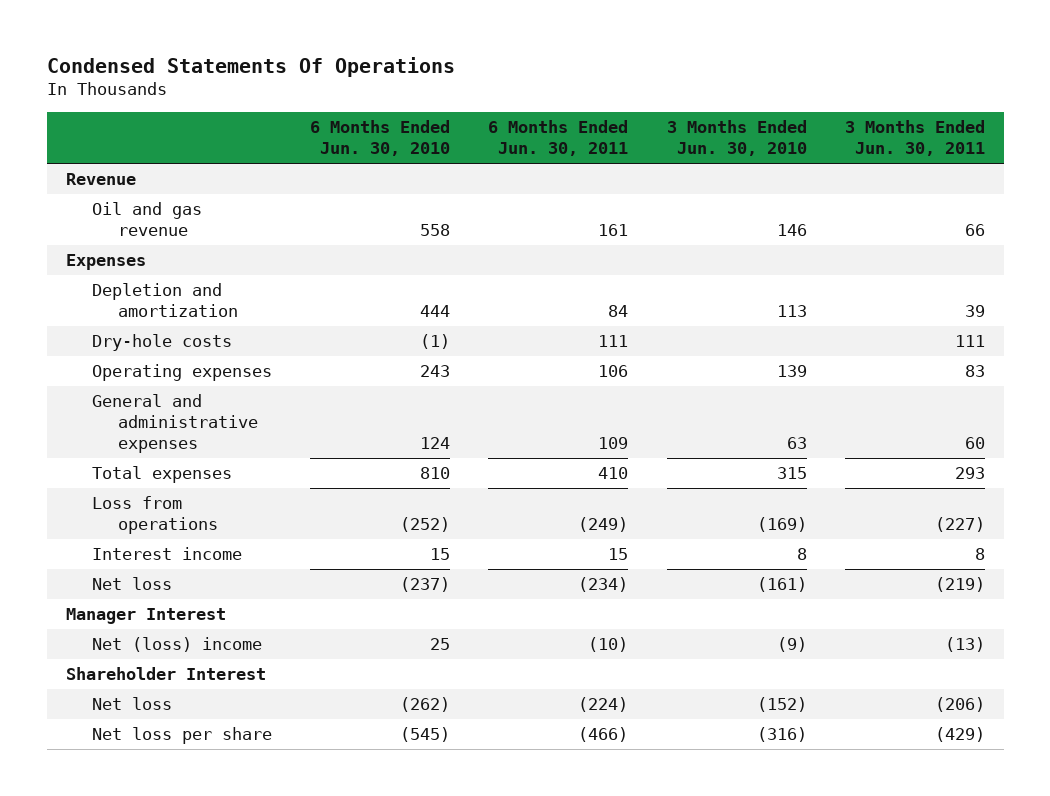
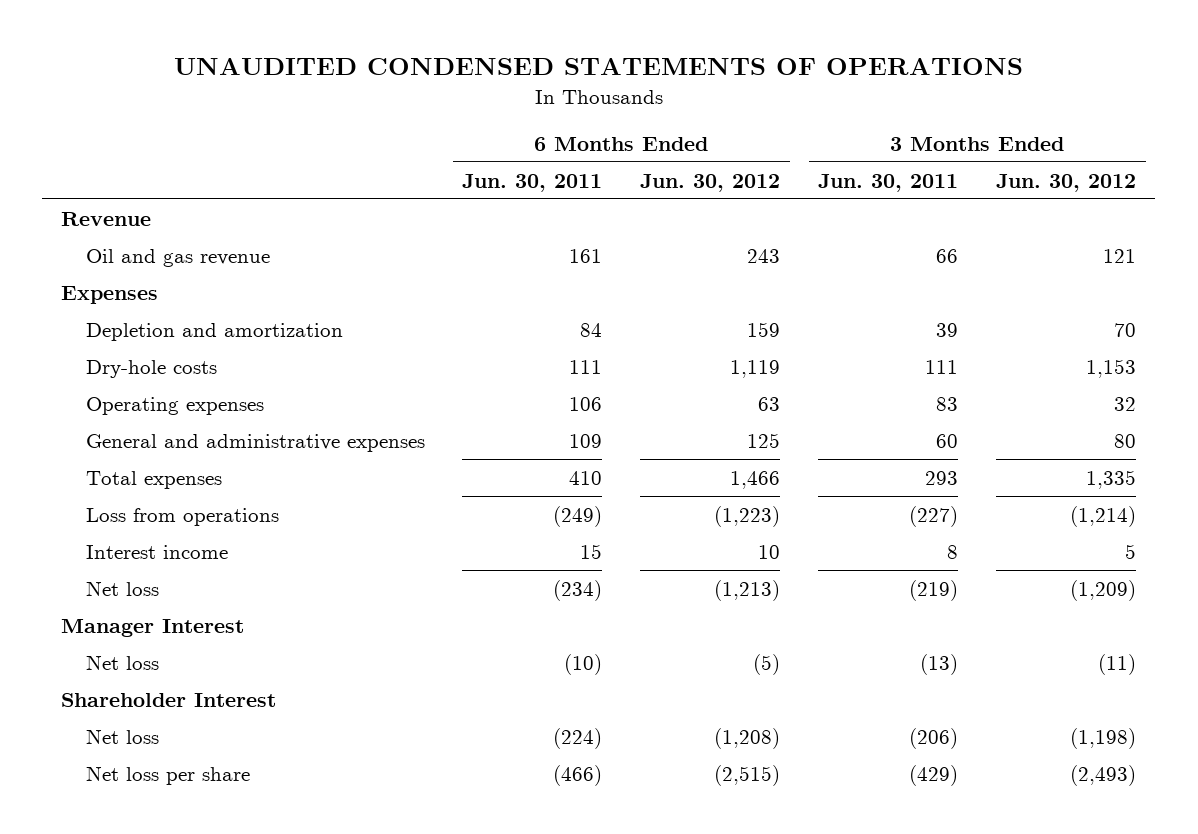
[46,56,455,77] Condensed Statements Of Operations -> [173,58,1023,76] UNAUDITED CONDENSED STATEMENTS OF OPERATIONS
[310,120,451,157] 6 Months Ended Jun. 30, 2010 -> none
[666,120,807,157] 3 Months Ended Jun. 30, 2010 -> none
none -> [640,173,781,192] Jun. 30, 2012
none -> [996,173,1137,192] Jun. 30, 2012
[91,637,262,653] Net (loss) income -> [85,654,159,670] Net loss

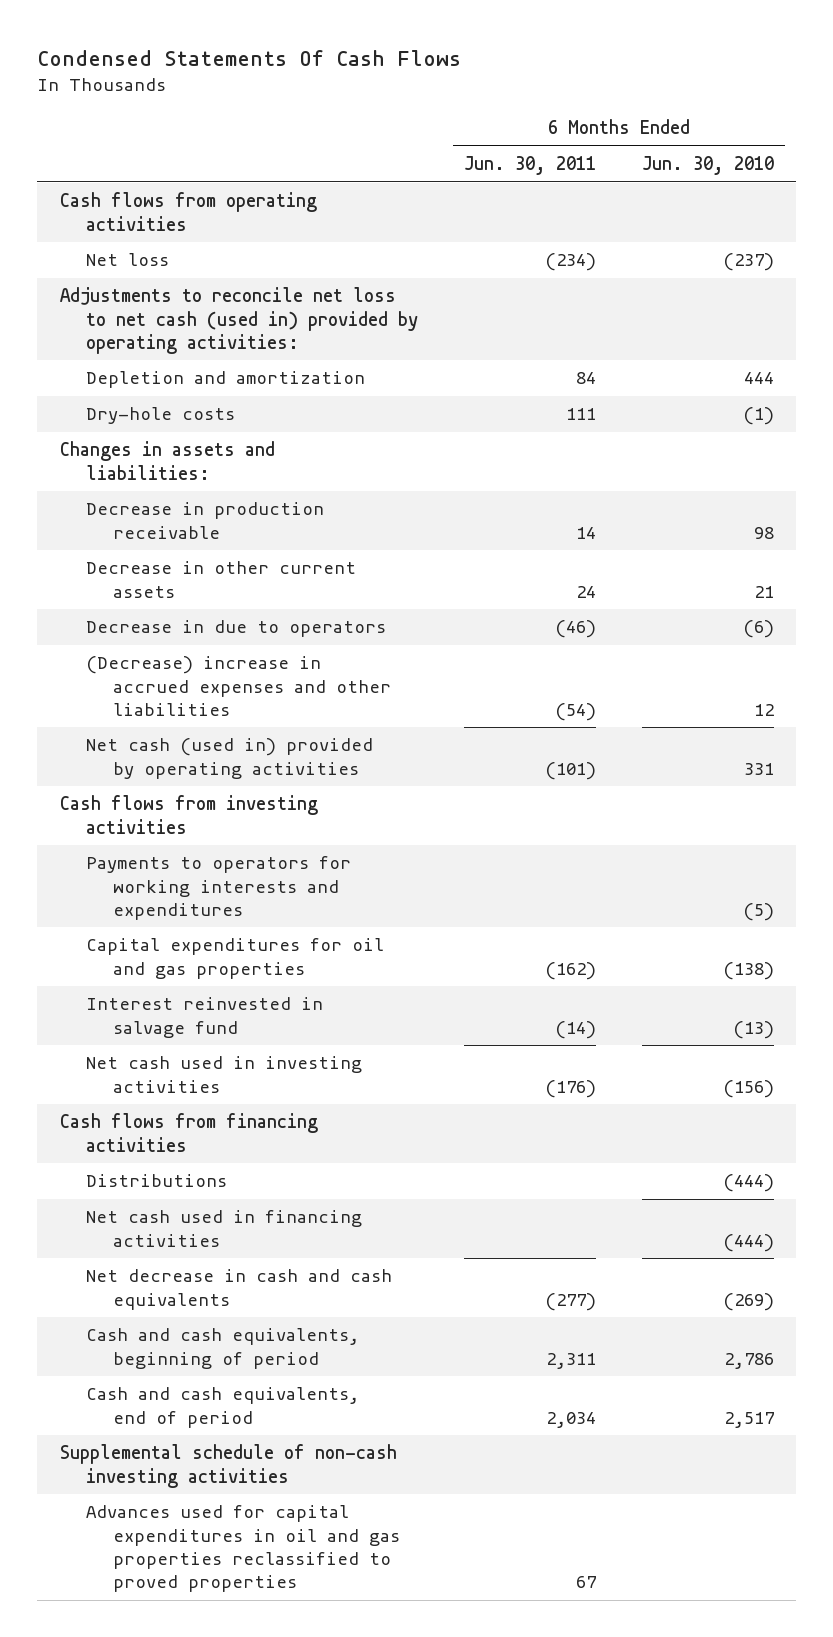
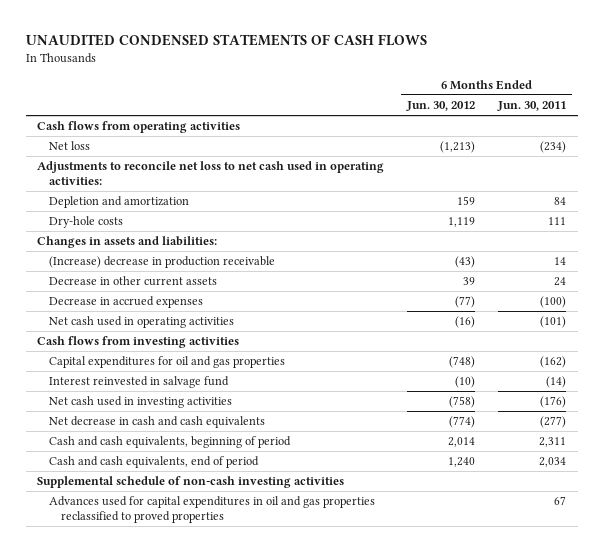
[36,50,461,67] Condensed Statements Of Cash Flows -> [25,34,427,47] UNAUDITED CONDENSED STATEMENTS OF CASH FLOWS
[641,156,774,176] Jun. 30, 2010 -> none
none -> [406,101,476,112] Jun. 30, 2012
[59,287,419,354] Adjustments to reconcile net loss to net cash (used in) provided by operating activities: -> [37,161,385,185] Adjustments to reconcile net loss to net cash used in operating activities:
[86,502,325,539] Decrease in production receivable -> [49,256,276,269] (Increase) decrease in production receivable
[86,620,387,638] Decrease in due to operators -> none
[86,656,391,716] (Decrease) increase in accrued expenses and other liabilities -> [49,296,204,309] Decrease in accrued expenses
[554,702,596,721] (54) -> [540,296,567,309] (100)
[86,738,374,779] Net cash (used in) provided by operating activities -> [49,316,235,329] Net cash used in operating activities
[86,856,352,920] Payments to operators for working interests and expenditures -> none
[59,1113,318,1152] Cash flows from financing activities -> none
[86,1174,228,1188] Distributions -> none
[86,1210,363,1247] Net cash used in financing activities -> none

